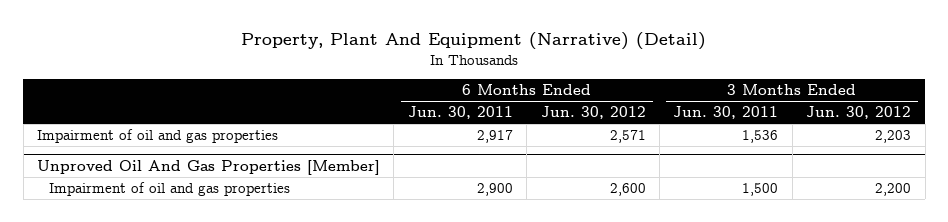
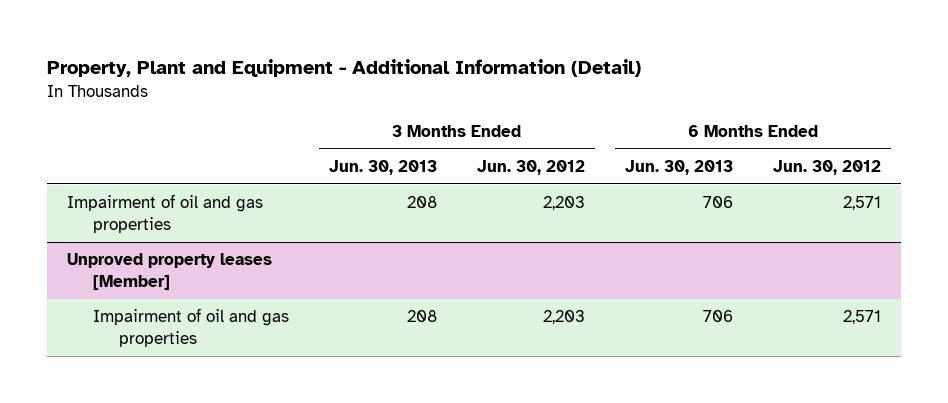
[241,32,707,51] Property, Plant And Equipment (Narrative) (Detail) -> [47,58,642,77] Property, Plant and Equipment - Additional Information (Detail)
[407,106,513,120] Jun. 30, 2011 -> none
[673,106,779,120] Jun. 30, 2011 -> none
none -> [329,160,438,176] Jun. 30, 2013
none -> [624,160,733,176] Jun. 30, 2013
[37,159,381,175] Unproved Oil And Gas Properties [Member] -> none
none -> [67,253,273,291] Unproved property leases [Member]
[609,182,646,196] 2,600 -> [842,310,881,325] 2,571
[875,182,912,196] 2,200 -> [543,310,586,325] 2,203

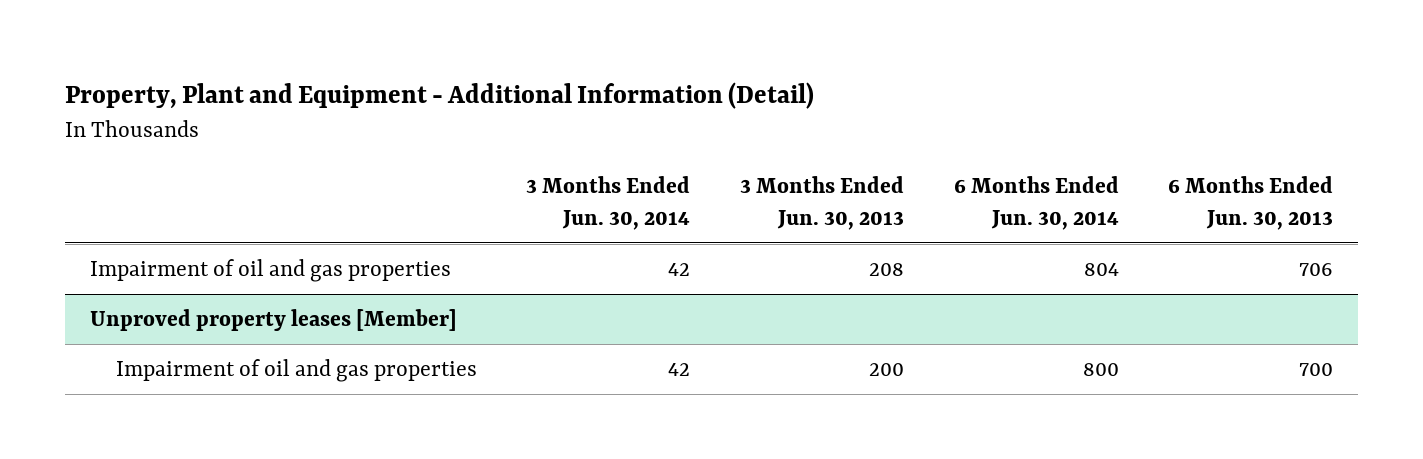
[477,160,586,176] Jun. 30, 2012 -> none
[772,160,881,176] Jun. 30, 2012 -> none
none -> [526,176,691,230] 3 Months Ended Jun. 30, 2014
none -> [953,176,1119,230] 6 Months Ended Jun. 30, 2014
[407,310,438,323] 208 -> [868,363,904,377] 200
[702,310,733,323] 706 -> [1299,363,1334,377] 700

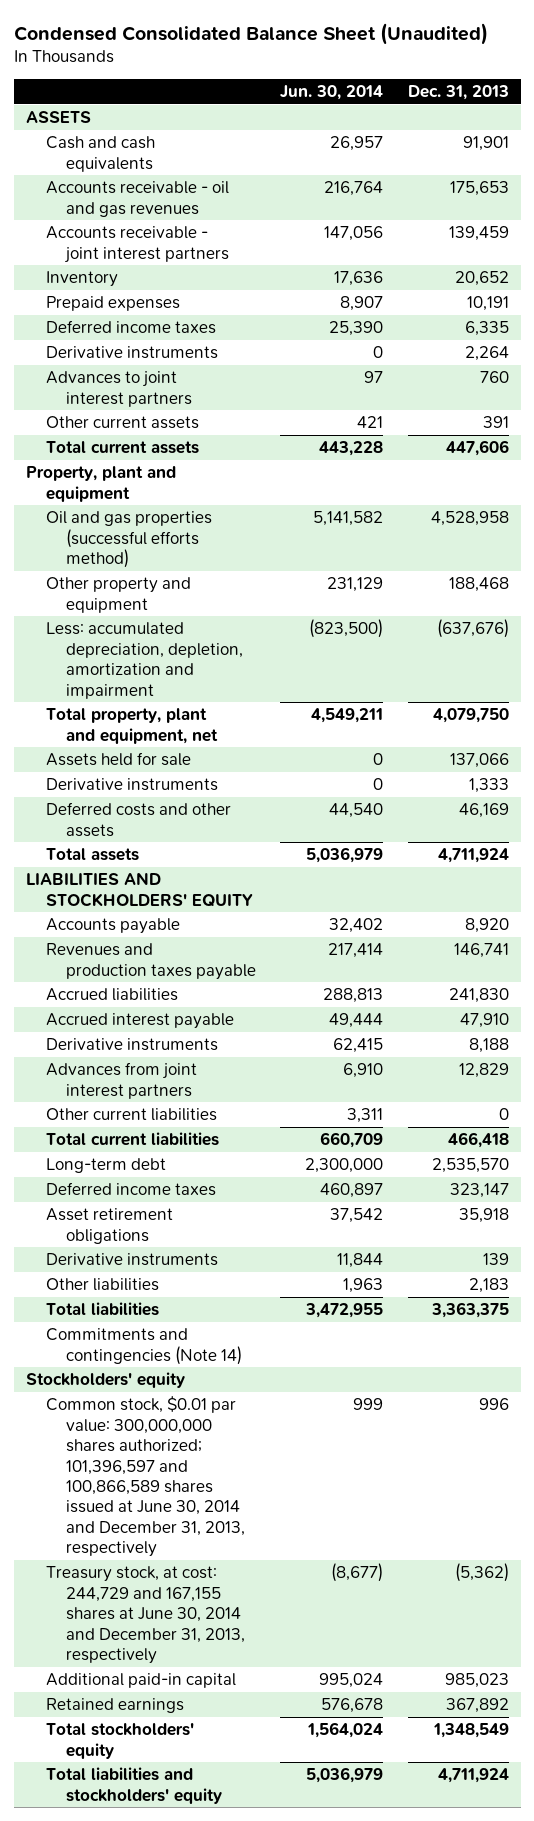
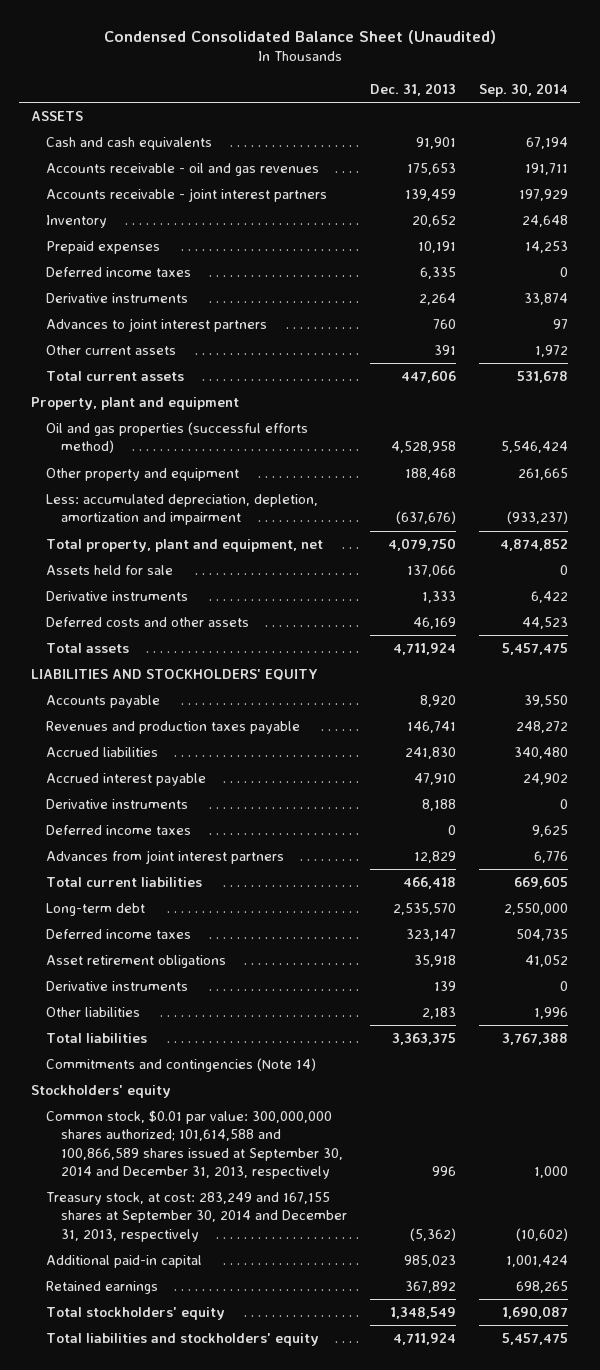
[280,85,384,101] Jun. 30, 2014 -> none
none -> [479,83,569,98] Sep. 30, 2014
none -> [46,825,192,836] Deferred income taxes
[45,1108,217,1122] Other current liabilities -> none
[45,1396,245,1558] Common stock, $0.01 par value: 300,000,000 shares authorized; 101,396,597 and 100,866,589 shares issued at June 30, 2014 and December 31, 2013, respectively -> [46,1110,344,1180] Common stock, $0.01 par value: 300,000,000 shares authorized; 101,614,588 and 100,866,589 shares issued at September 30, 2014 and December 31, 2013, respectively
[45,1566,245,1664] Treasury stock, at cost: 244,729 and 167,155 shares at June 30, 2014 and December 31, 2013, respectively -> [46,1192,348,1242] Treasury stock, at cost: 283,249 and 167,155 shares at September 30, 2014 and December 31, 2013, respectively

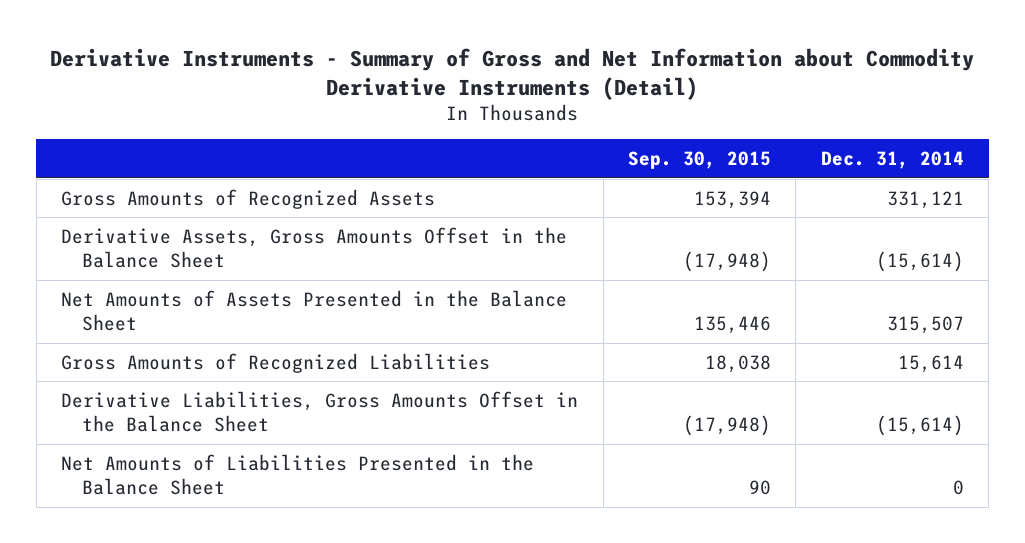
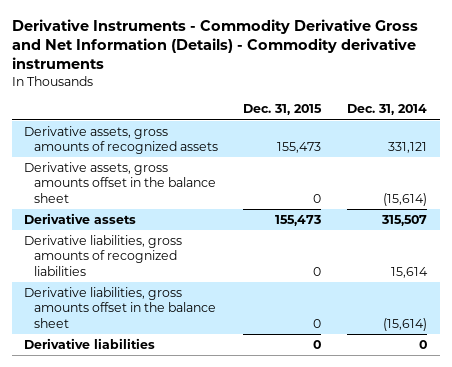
[50,47,975,100] Derivative Instruments - Summary of Gross and Net Information about Commodity Derivative Instruments (Detail) -> [11,18,418,70] Derivative Instruments - Commodity Derivative Gross and Net Information (Details) - Commodity derivative instruments
[627,151,771,170] Sep. 30, 2015 -> none
none -> [243,104,323,116] Dec. 31, 2015
[61,188,436,209] Gross Amounts of Recognized Assets -> [24,125,218,155] Derivative assets, gross amounts of recognized assets
[61,226,568,269] Derivative Assets, Gross Amounts Offset in the Balance Sheet -> [24,161,216,203] Derivative assets, gross amounts offset in the balance sheet
[61,289,568,332] Net Amounts of Assets Presented in the Balance Sheet -> [24,212,137,224] Derivative assets
[61,352,491,373] Gross Amounts of Recognized Liabilities -> [24,234,183,276] Derivative liabilities, gross amounts of recognized liabilities
[61,390,579,433] Derivative Liabilities, Gross Amounts Offset in the Balance Sheet -> [24,286,216,328] Derivative liabilities, gross amounts offset in the balance sheet
[61,453,535,496] Net Amounts of Liabilities Presented in the Balance Sheet -> [24,337,156,349] Derivative liabilities

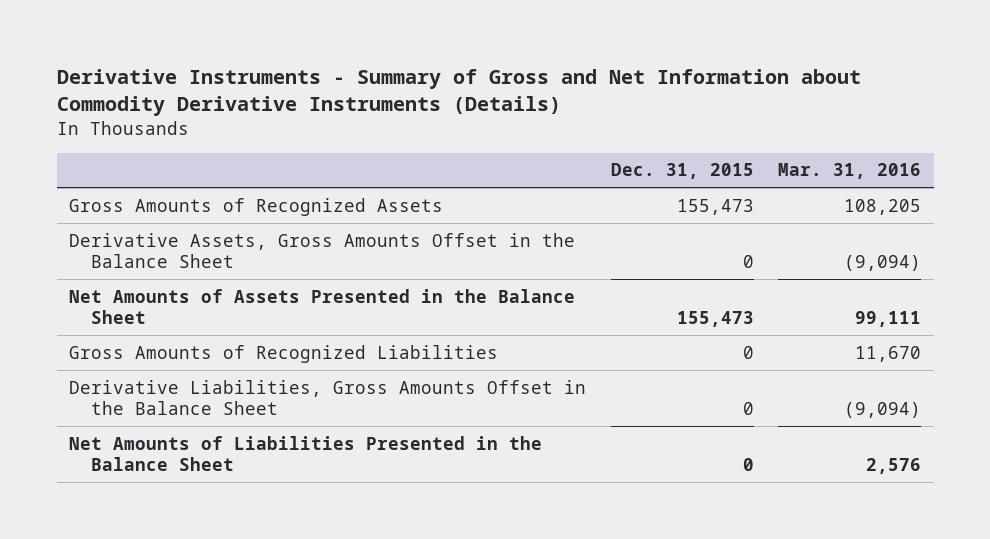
[11,18,418,70] Derivative Instruments - Commodity Derivative Gross and Net Information (Details) - Commodity derivative instruments -> [56,69,861,117] Derivative Instruments - Summary of Gross and Net Information about Commodity Derivative Instruments (Details)
[347,104,428,116] Dec. 31, 2014 -> none
none -> [778,163,922,180] Mar. 31, 2016
[24,125,218,155] Derivative assets, gross amounts of recognized assets -> [69,197,444,216] Gross Amounts of Recognized Assets
[24,161,216,203] Derivative assets, gross amounts offset in the balance sheet -> [69,232,576,269] Derivative Assets, Gross Amounts Offset in the Balance Sheet
[24,212,137,224] Derivative assets -> [69,288,576,325] Net Amounts of Assets Presented in the Balance Sheet
[24,234,183,276] Derivative liabilities, gross amounts of recognized liabilities -> [69,344,499,363] Gross Amounts of Recognized Liabilities
[24,286,216,328] Derivative liabilities, gross amounts offset in the balance sheet -> [69,379,587,416] Derivative Liabilities, Gross Amounts Offset in the Balance Sheet
[24,337,156,349] Derivative liabilities -> [69,435,543,472] Net Amounts of Liabilities Presented in the Balance Sheet

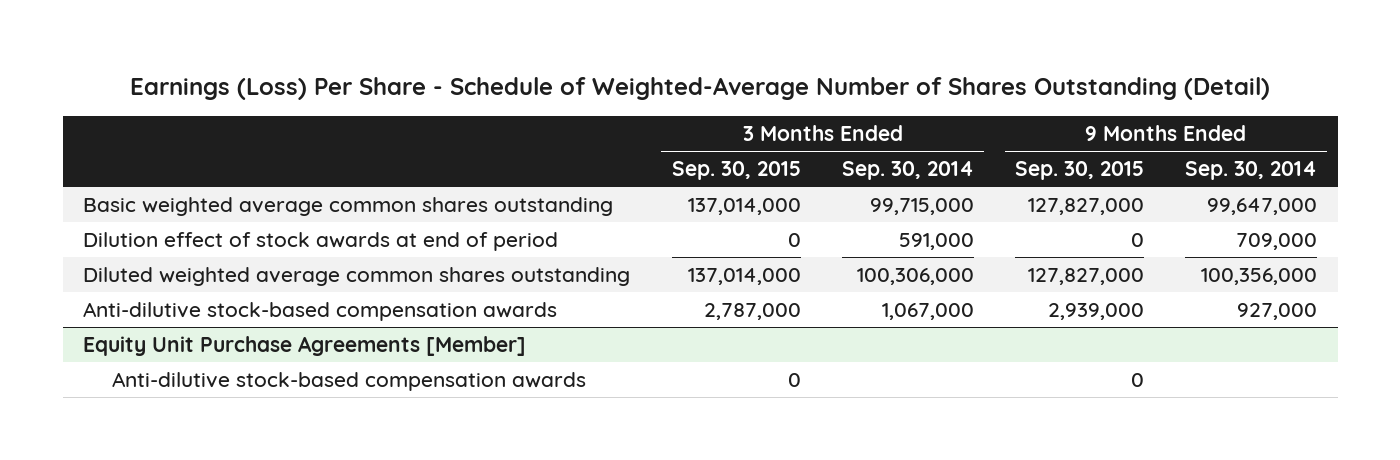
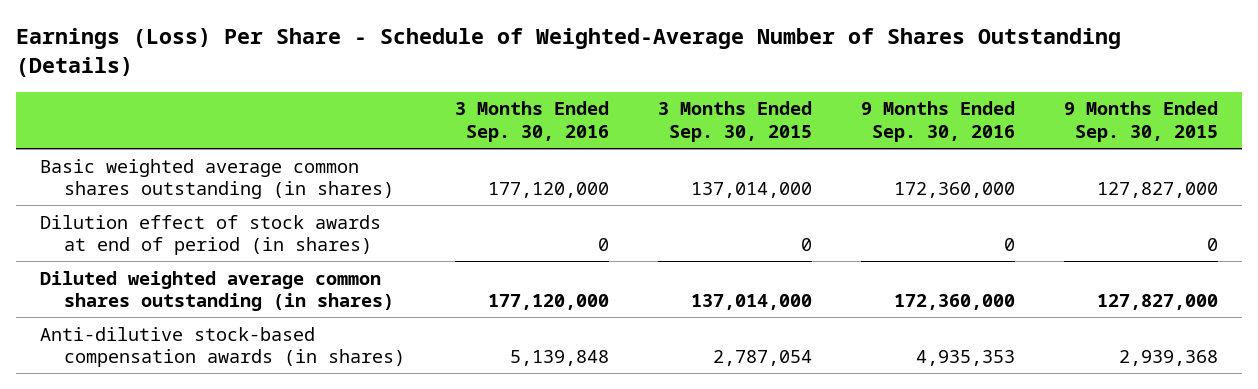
[130,77,1271,101] Earnings (Loss) Per Share - Schedule of Weighted-Average Number of Shares Outstanding (Detail) -> [15,28,1121,78] Earnings (Loss) Per Share - Schedule of Weighted-Average Number of Shares Outstanding (Details)
[841,161,974,181] Sep. 30, 2014 -> none
[1185,161,1318,181] Sep. 30, 2014 -> none
none -> [454,101,609,142] 3 Months Ended Sep. 30, 2016
none -> [860,101,1015,142] 9 Months Ended Sep. 30, 2016
[83,335,527,356] Equity Unit Purchase Agreements [Member] -> none
[111,371,586,391] Anti-dilutive stock-based compensation awards -> none
[83,196,614,216] Basic weighted average common shares outstanding -> [40,158,395,200] Basic weighted average common shares outstanding (in shares)
[83,231,559,251] Dilution effect of stock awards at end of period -> [40,214,382,256] Dilution effect of stock awards at end of period (in shares)
[83,266,631,286] Diluted weighted average common shares outstanding -> [40,270,395,312] Diluted weighted average common shares outstanding (in shares)
[83,301,558,321] Anti-dilutive stock-based compensation awards -> [40,326,406,368] Anti-dilutive stock-based compensation awards (in shares)
[703,302,801,320] 2,787,000 -> [712,350,812,367] 2,787,054
[1047,302,1144,320] 2,939,000 -> [1118,350,1218,367] 2,939,368

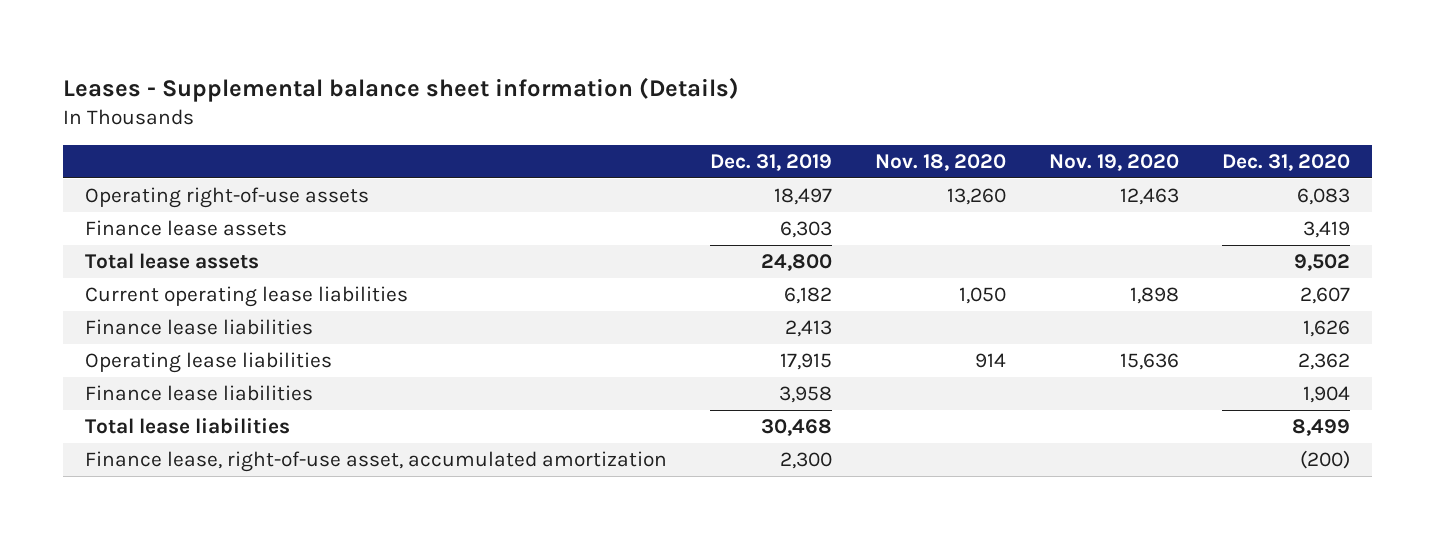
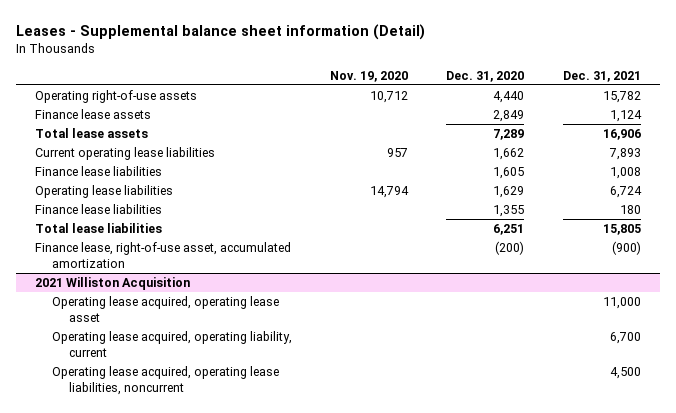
[63,76,740,102] Leases - Supplemental balance sheet information (Details) -> [15,23,425,40] Leases - Supplemental balance sheet information (Detail)
[709,154,832,172] Dec. 31, 2019 -> none
[874,154,1006,172] Nov. 18, 2020 -> none
none -> [562,70,641,82] Dec. 31, 2021
[1120,188,1180,206] 12,463 -> [370,91,409,104] 10,712
[1297,188,1351,206] 6,083 -> [493,91,525,104] 4,440
[1303,221,1351,239] 3,419 -> [493,110,525,123] 2,849
[1294,254,1351,272] 9,502 -> [493,129,525,141] 7,289
[1130,287,1180,305] 1,898 -> [387,148,409,158] 957
[1300,287,1351,305] 2,607 -> [493,148,525,161] 1,662
[1303,320,1351,338] 1,626 -> [493,167,525,180] 1,605
[1120,353,1180,371] 15,636 -> [370,186,410,199] 14,794
[1298,353,1351,371] 2,362 -> [493,186,525,199] 1,629
[1303,386,1351,404] 1,904 -> [493,205,525,218] 1,355
[1292,419,1351,437] 8,499 -> [493,224,525,236] 6,251
none -> [34,277,190,291] 2021 Williston Acquisition
none -> [52,296,280,323] Operating lease acquired, operating lease asset
none -> [52,331,293,358] Operating lease acquired, operating liability, current
none -> [52,366,280,396] Operating lease acquired, operating lease liabilities, noncurrent

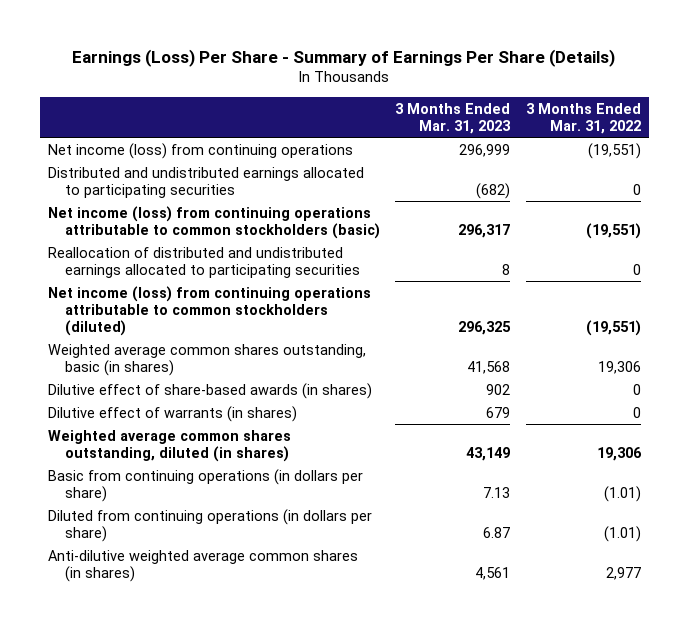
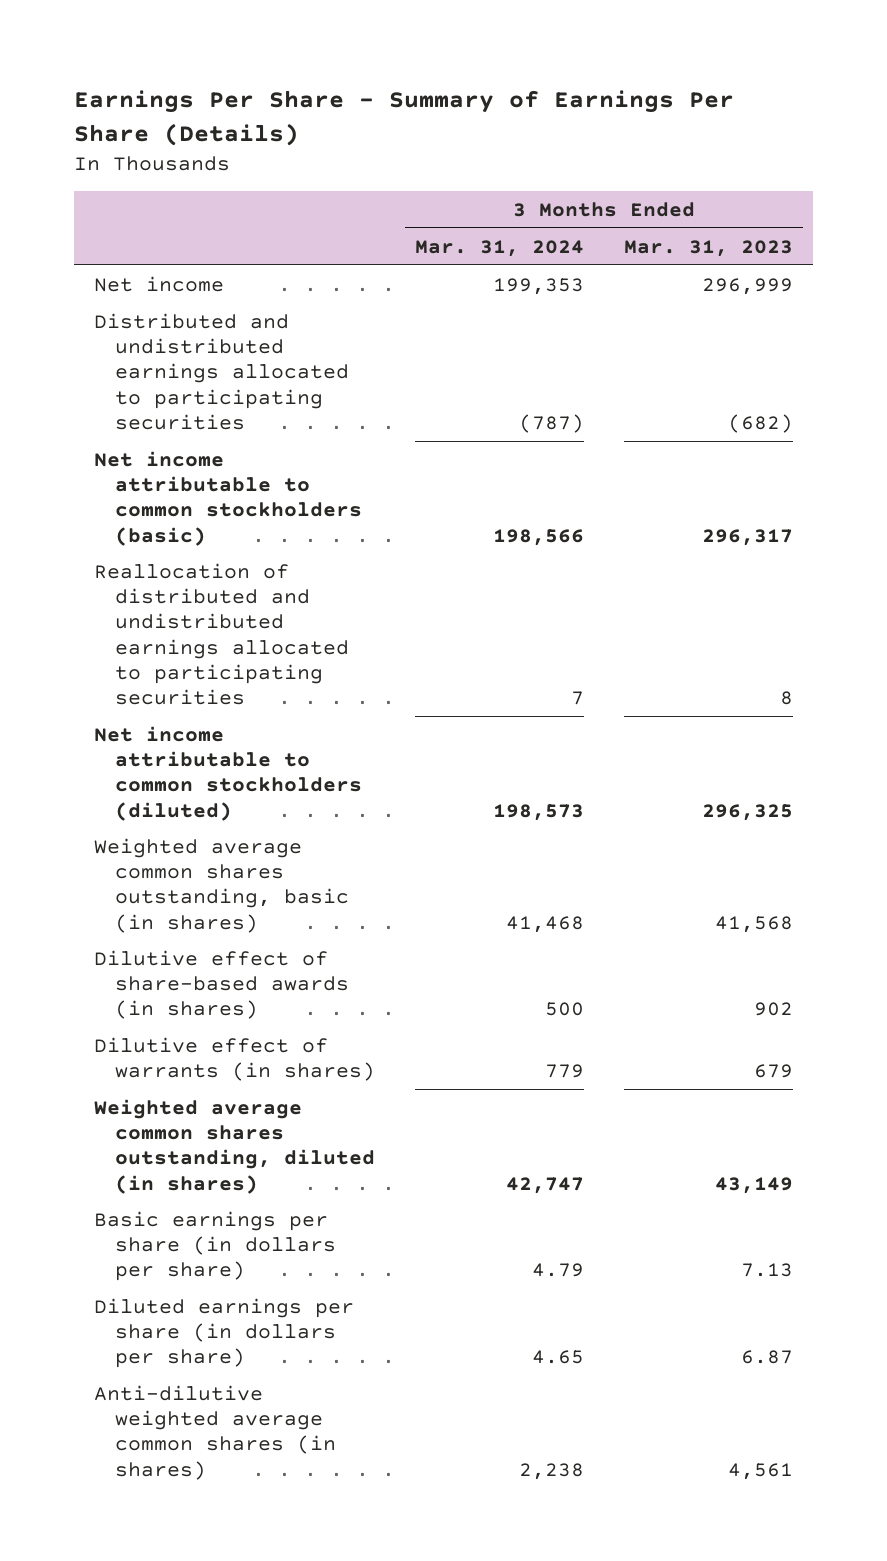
[72,48,616,67] Earnings (Loss) Per Share - Summary of Earnings Per Share (Details) -> [73,90,734,146] Earnings Per Share - Summary of Earnings Per Share (Details)
[526,102,642,134] 3 Months Ended Mar. 31, 2022 -> none
none -> [415,239,585,257] Mar. 31, 2024
[47,142,353,159] Net income (loss) from continuing operations -> [93,275,224,292] Net income
[47,205,380,239] Net income (loss) from continuing operations attributable to common stockholders (basic) -> [93,450,363,546] Net income attributable to common stockholders (basic)
[47,285,371,336] Net income (loss) from continuing operations attributable to common stockholders (diluted) -> [93,725,363,821] Net income attributable to common stockholders (diluted)
[47,468,363,502] Basic from continuing operations (in dollars per share) -> [93,1210,337,1282] Basic earnings per share (in dollars per share)
[47,508,372,542] Diluted from continuing operations (in dollars per share) -> [93,1297,354,1369] Diluted earnings per share (in dollars per share)

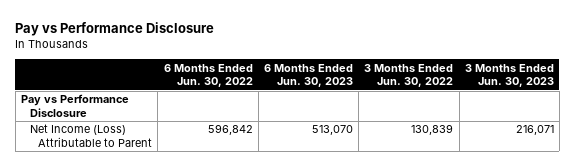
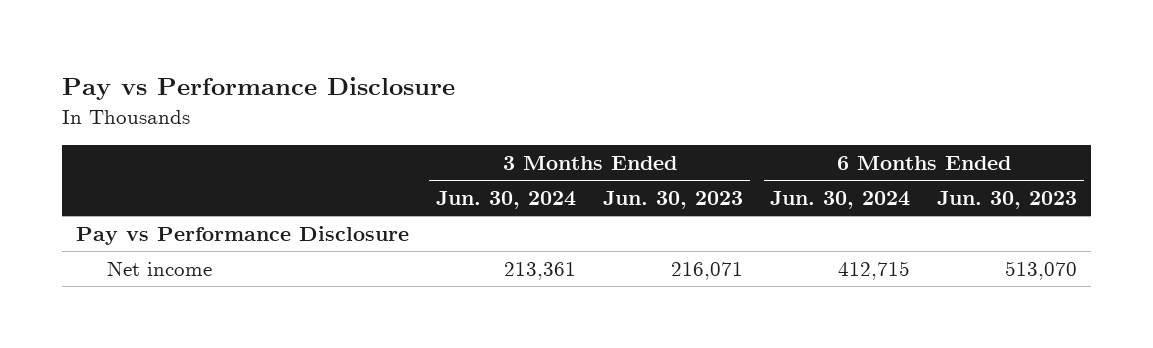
[163,63,253,88] 6 Months Ended Jun. 30, 2022 -> none
[364,63,454,88] 3 Months Ended Jun. 30, 2022 -> none
none -> [436,191,577,210] Jun. 30, 2024
none -> [770,191,911,210] Jun. 30, 2024
[29,124,153,148] Net Income (Loss) Attributable to Parent -> [107,260,213,276] Net income

